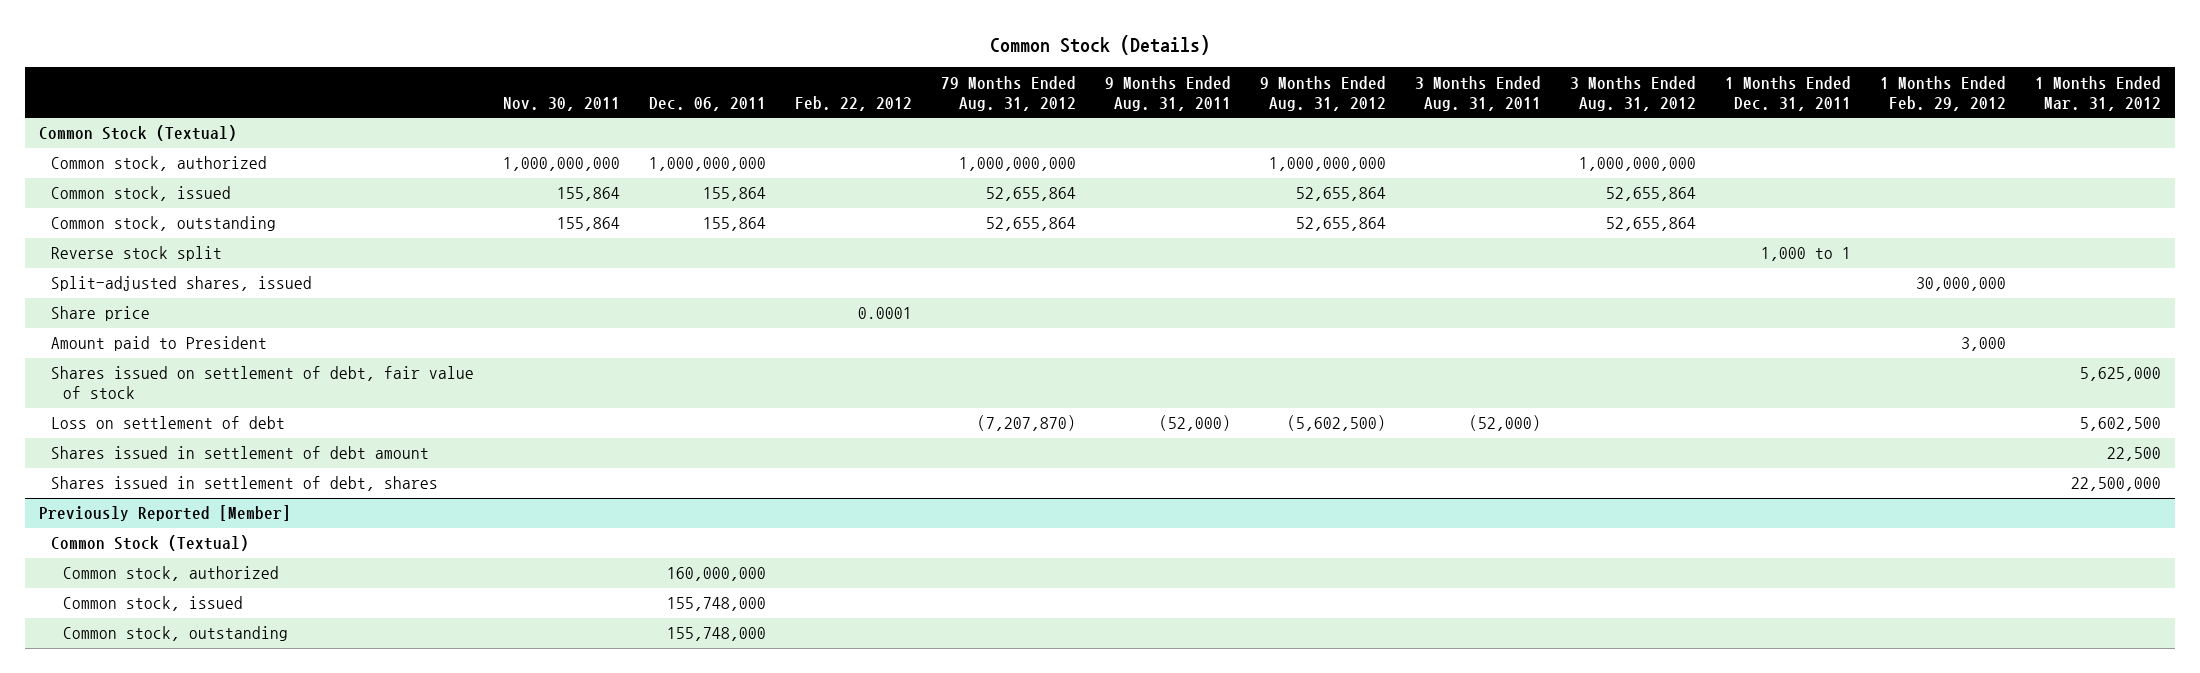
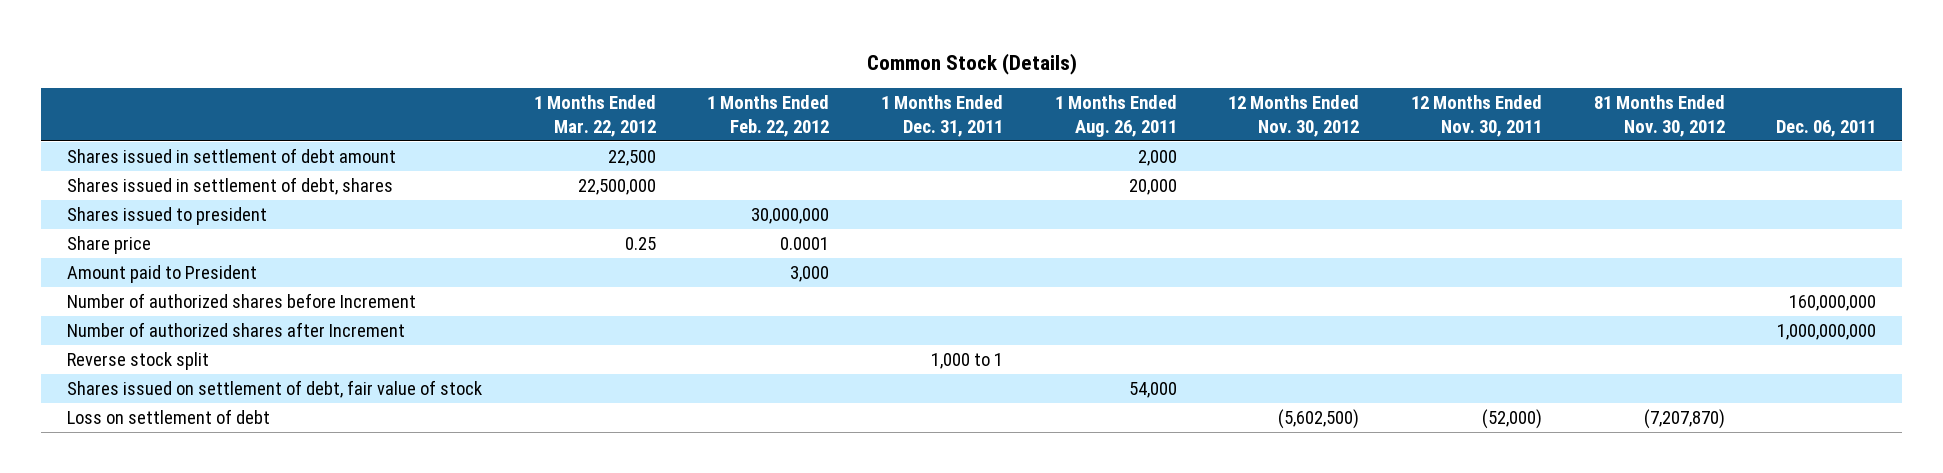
[503,96,621,111] Nov. 30, 2011 -> none
[795,95,913,111] Feb. 22, 2012 -> none
[941,75,1077,111] 79 Months Ended Aug. 31, 2012 -> none
[1105,75,1232,111] 9 Months Ended Aug. 31, 2011 -> none
[1260,75,1387,111] 9 Months Ended Aug. 31, 2012 -> none
[1414,75,1541,111] 3 Months Ended Aug. 31, 2011 -> none
[1569,75,1696,111] 3 Months Ended Aug. 31, 2012 -> none
[1879,75,2006,111] 1 Months Ended Feb. 29, 2012 -> none
[2034,75,2161,111] 1 Months Ended Mar. 31, 2012 -> none
none -> [533,95,656,137] 1 Months Ended Mar. 22, 2012
none -> [707,95,830,137] 1 Months Ended Feb. 22, 2012
none -> [1054,95,1177,137] 1 Months Ended Aug. 26, 2011
none -> [1228,95,1360,137] 12 Months Ended Nov. 30, 2012
none -> [1410,95,1542,137] 12 Months Ended Nov. 30, 2011
none -> [1593,95,1725,137] 81 Months Ended Nov. 30, 2012
[39,125,238,142] Common Stock (Textual) -> none
[51,156,268,172] Common stock, authorized -> none
[51,186,232,202] Common stock, issued -> none
[51,216,277,232] Common stock, outstanding -> none
[51,446,430,460] Shares issued in settlement of debt amount -> [67,147,397,163] Shares issued in settlement of debt amount
[51,476,439,492] Shares issued in settlement of debt, shares -> [67,176,394,195] Shares issued in settlement of debt, shares
[51,276,313,292] Split-adjusted shares, issued -> [67,206,268,225] Shares issued to president
none -> [67,292,417,308] Number of authorized shares before Increment
none -> [67,321,406,337] Number of authorized shares after Increment
[51,246,223,262] Reverse stock split -> [67,351,210,370] Reverse stock split
[39,505,292,522] Previously Reported [Member] -> none
[51,535,250,552] Common Stock (Textual) -> none
[63,566,280,582] Common stock, authorized -> none
[63,596,244,612] Common stock, issued -> none
[63,626,289,642] Common stock, outstanding -> none

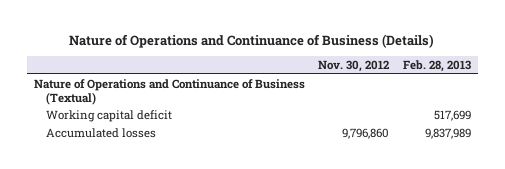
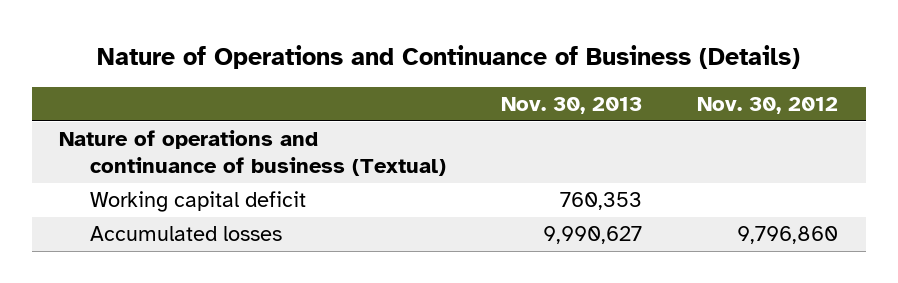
[403,60,472,73] Feb. 28, 2013 -> none
none -> [501,97,643,115] Nov. 30, 2013
[33,79,305,105] Nature of Operations and Continuance of Business (Textual) -> [59,130,446,177] Nature of operations and continuance of business (Textual)

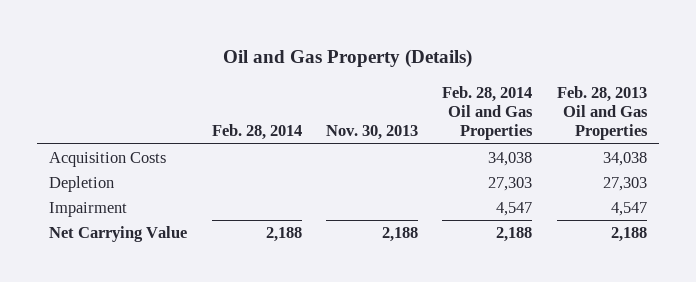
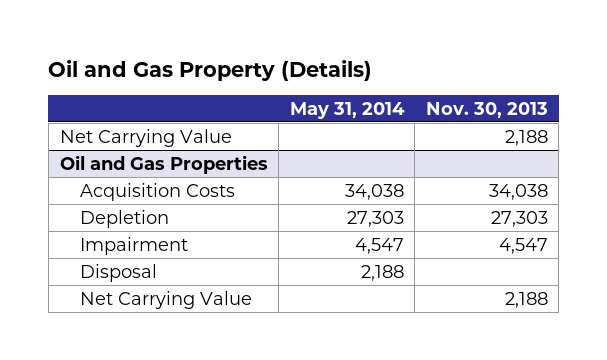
[211,124,302,141] Feb. 28, 2014 -> none
[442,85,534,141] Feb. 28, 2014 Oil and Gas Properties -> none
[556,85,648,141] Feb. 28, 2013 Oil and Gas Properties -> none
none -> [289,101,405,119] May 31, 2014
[49,152,167,168] Acquisition Costs -> none
[49,176,115,193] Depletion -> none
[49,202,128,218] Impairment -> none
none -> [59,154,268,174] Oil and Gas Properties
none -> [79,182,235,201] Acquisition Costs
none -> [79,209,169,228] Depletion
none -> [79,236,188,255] Impairment
none -> [79,263,157,282] Disposal
none -> [79,290,252,309] Net Carrying Value

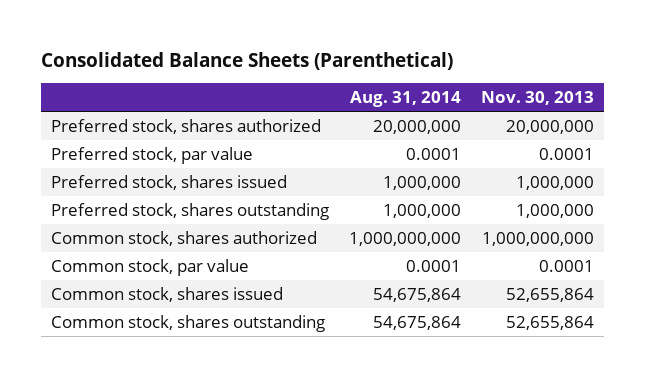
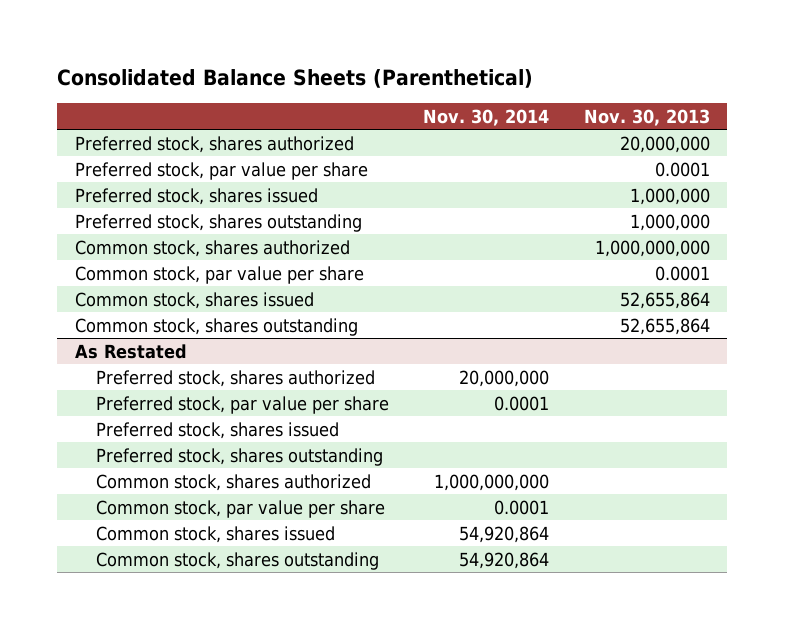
[349,91,461,108] Aug. 31, 2014 -> none
none -> [423,108,550,126] Nov. 30, 2014
[50,146,253,164] Preferred stock, par value -> [74,161,368,180] Preferred stock, par value per share
[50,258,249,276] Common stock, par value -> [74,265,364,284] Common stock, par value per share
none -> [74,343,187,359] As Restated
none -> [95,369,375,387] Preferred stock, shares authorized
none -> [95,395,389,414] Preferred stock, par value per share
none -> [95,421,339,439] Preferred stock, shares issued
none -> [95,447,383,466] Preferred stock, shares outstanding
none -> [95,473,371,491] Common stock, shares authorized
none -> [95,499,385,518] Common stock, par value per share
none -> [95,525,335,543] Common stock, shares issued
none -> [95,551,379,570] Common stock, shares outstanding

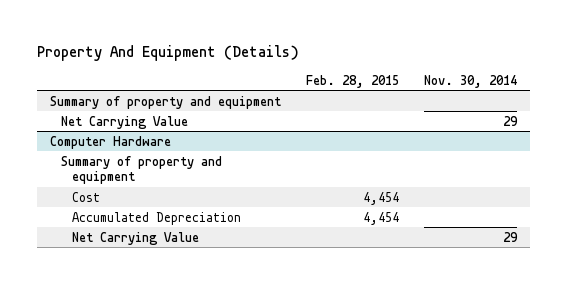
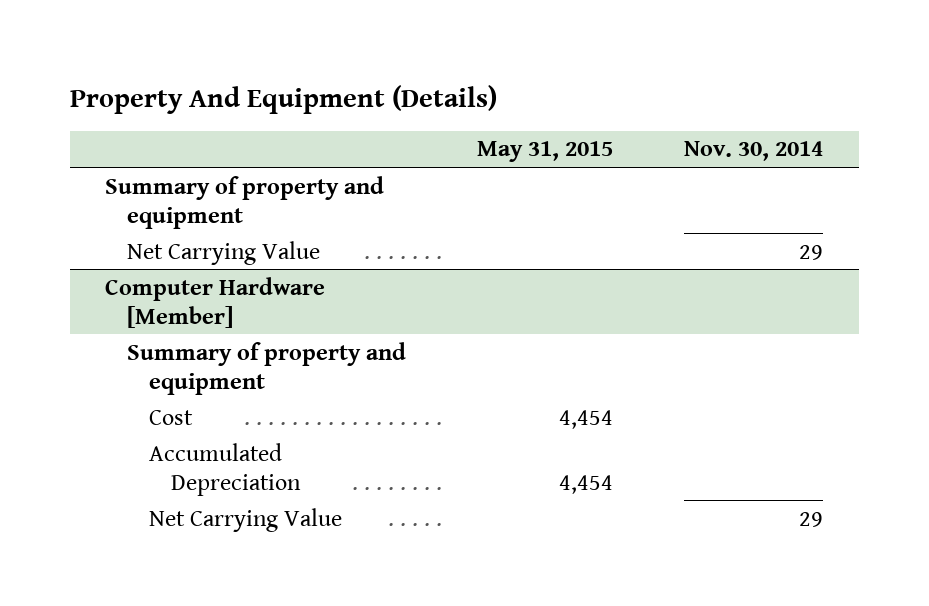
[305,74,399,88] Feb. 28, 2015 -> none
none -> [477,141,614,163] May 31, 2015
[49,135,171,149] Computer Hardware -> [105,276,326,328] Computer Hardware [Member]

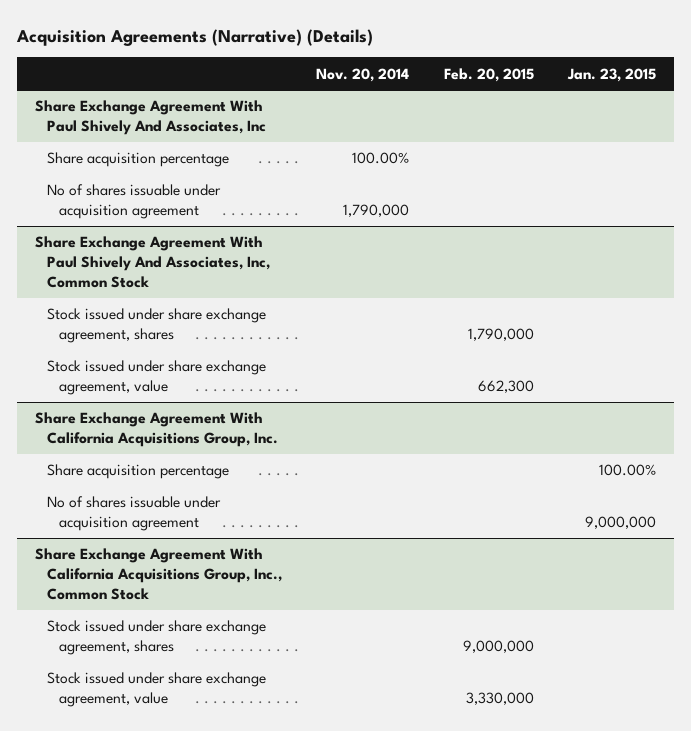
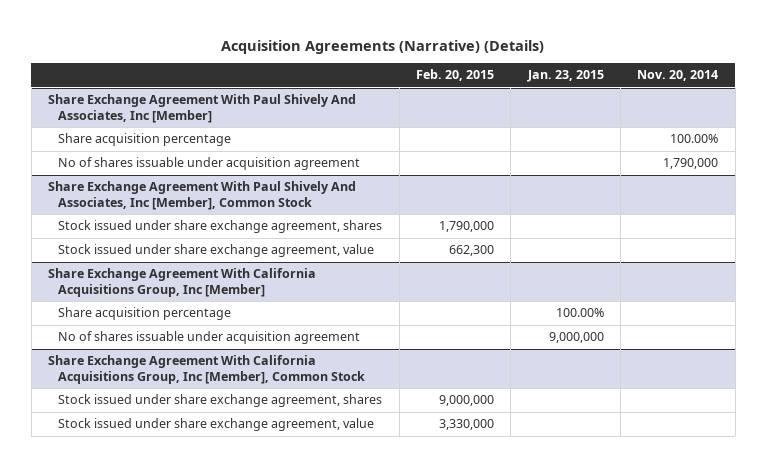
[34,100,266,136] Share Exchange Agreement With Paul Shively And Associates, Inc -> [47,94,356,123] Share Exchange Agreement With Paul Shively And Associates, Inc [Member]
[34,236,270,289] Share Exchange Agreement With Paul Shively And Associates, Inc, Common Stock -> [47,181,356,210] Share Exchange Agreement With Paul Shively And Associates, Inc [Member], Common Stock
[34,412,278,448] Share Exchange Agreement With California Acquisitions Group, Inc. -> [47,268,316,297] Share Exchange Agreement With California Acquisitions Group, Inc [Member]
[34,548,282,601] Share Exchange Agreement With California Acquisitions Group, Inc., Common Stock -> [47,355,366,384] Share Exchange Agreement With California Acquisitions Group, Inc [Member], Common Stock

